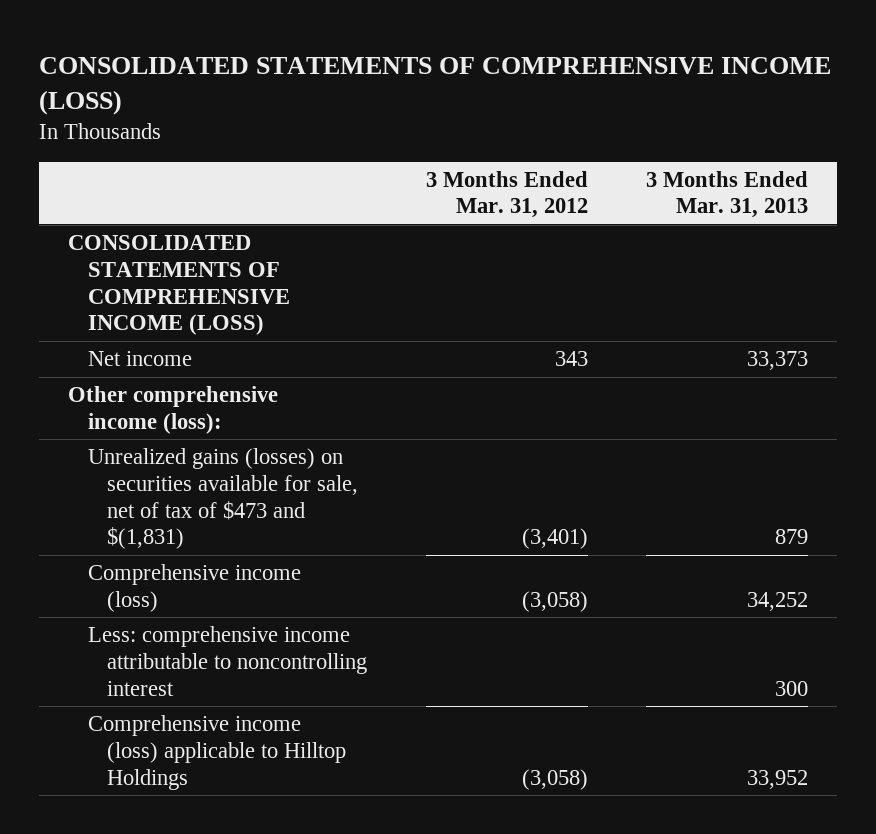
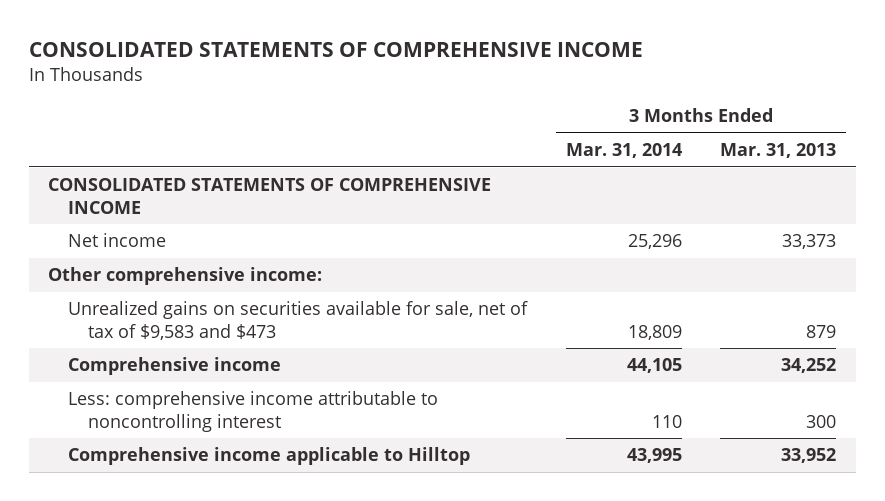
[38,56,831,115] CONSOLIDATED STATEMENTS OF COMPREHENSIVE INCOME (LOSS) -> [28,41,643,57] CONSOLIDATED STATEMENTS OF COMPREHENSIVE INCOME
[425,170,588,219] 3 Months Ended Mar. 31, 2012 -> none
none -> [565,143,682,159] Mar. 31, 2014
[68,235,290,336] CONSOLIDATED STATEMENTS OF COMPREHENSIVE INCOME (LOSS) -> [48,178,492,214] CONSOLIDATED STATEMENTS OF COMPREHENSIVE INCOME
[68,386,279,434] Other comprehensive income (loss): -> [48,267,323,286] Other comprehensive income:
[87,448,359,550] Unrealized gains (losses) on securities available for sale, net of tax of $473 and $(1,831) -> [68,301,529,340] Unrealized gains on securities available for sale, net of tax of $9,583 and $473
[87,564,301,612] Comprehensive income (loss) -> [68,357,282,376] Comprehensive income
[87,715,347,790] Comprehensive income (loss) applicable to Hilltop Holdings -> [68,447,471,466] Comprehensive income applicable to Hilltop

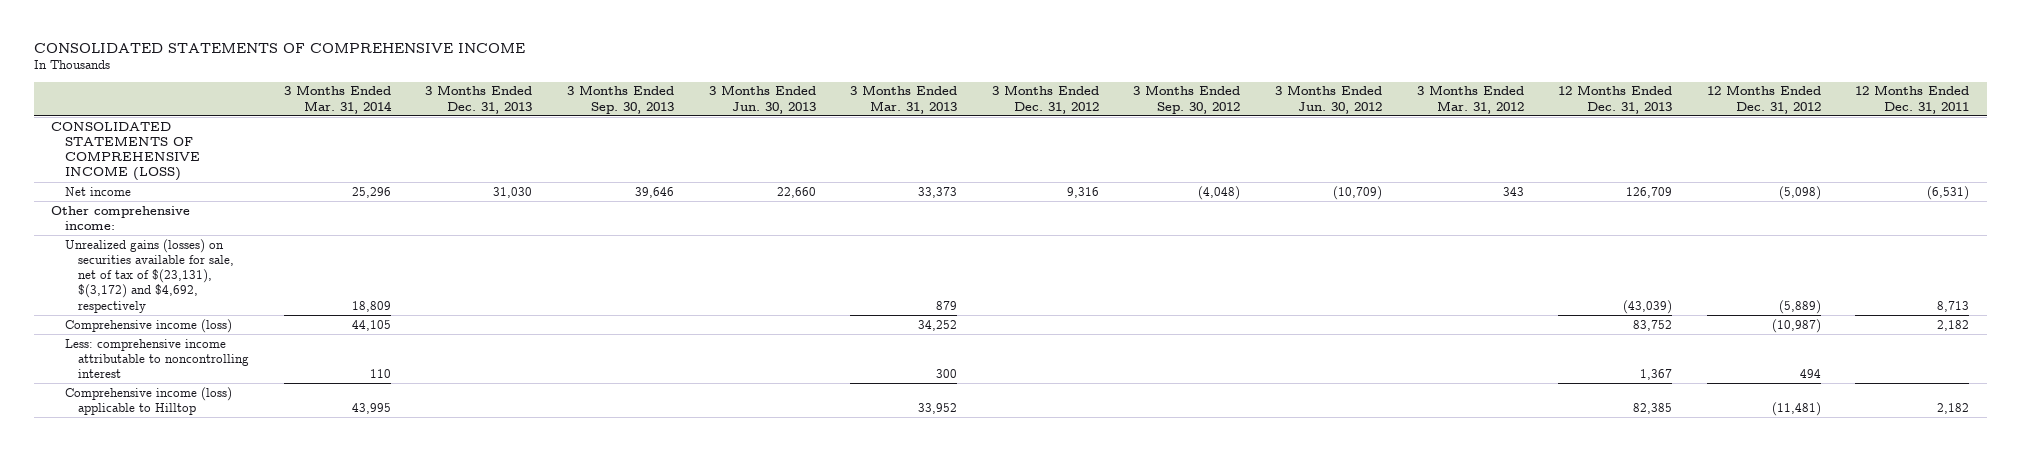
none -> [425,85,533,114] 3 Months Ended Dec. 31, 2013
none -> [567,85,675,114] 3 Months Ended Sep. 30, 2013
none -> [708,85,816,114] 3 Months Ended Jun. 30, 2013
none -> [991,85,1099,114] 3 Months Ended Dec. 31, 2012
none -> [1133,85,1241,114] 3 Months Ended Sep. 30, 2012
none -> [1274,85,1382,114] 3 Months Ended Jun. 30, 2012
none -> [1416,85,1524,114] 3 Months Ended Mar. 31, 2012
none -> [1558,85,1673,114] 12 Months Ended Dec. 31, 2013
none -> [1706,85,1821,114] 12 Months Ended Dec. 31, 2012
none -> [1855,85,1970,114] 12 Months Ended Dec. 31, 2011
[48,178,492,214] CONSOLIDATED STATEMENTS OF COMPREHENSIVE INCOME -> [50,121,200,182] CONSOLIDATED STATEMENTS OF COMPREHENSIVE INCOME (LOSS)
[68,301,529,340] Unrealized gains on securities available for sale, net of tax of $9,583 and $473 -> [64,238,235,313] Unrealized gains (losses) on securities available for sale, net of tax of $(23,131), $(3,172) and $4,692, respectively
[68,357,282,376] Comprehensive income -> [64,318,232,333] Comprehensive income (loss)
[68,447,471,466] Comprehensive income applicable to Hilltop -> [64,386,232,415] Comprehensive income (loss) applicable to Hilltop

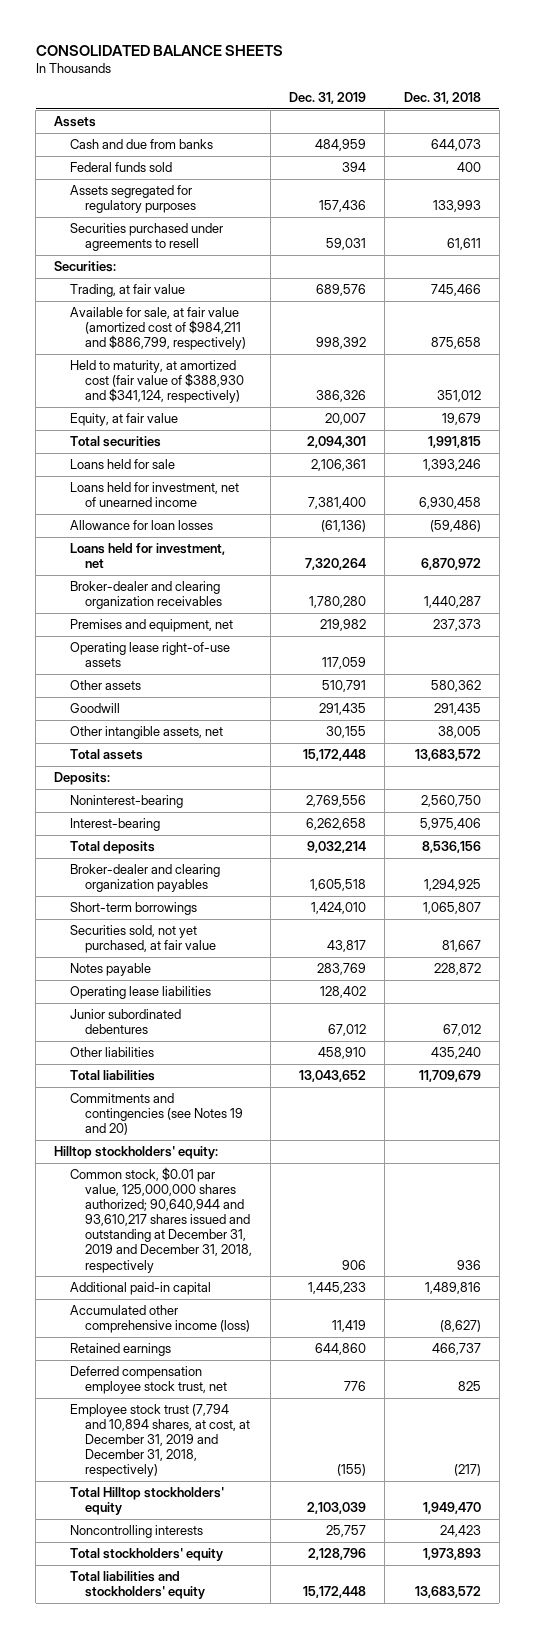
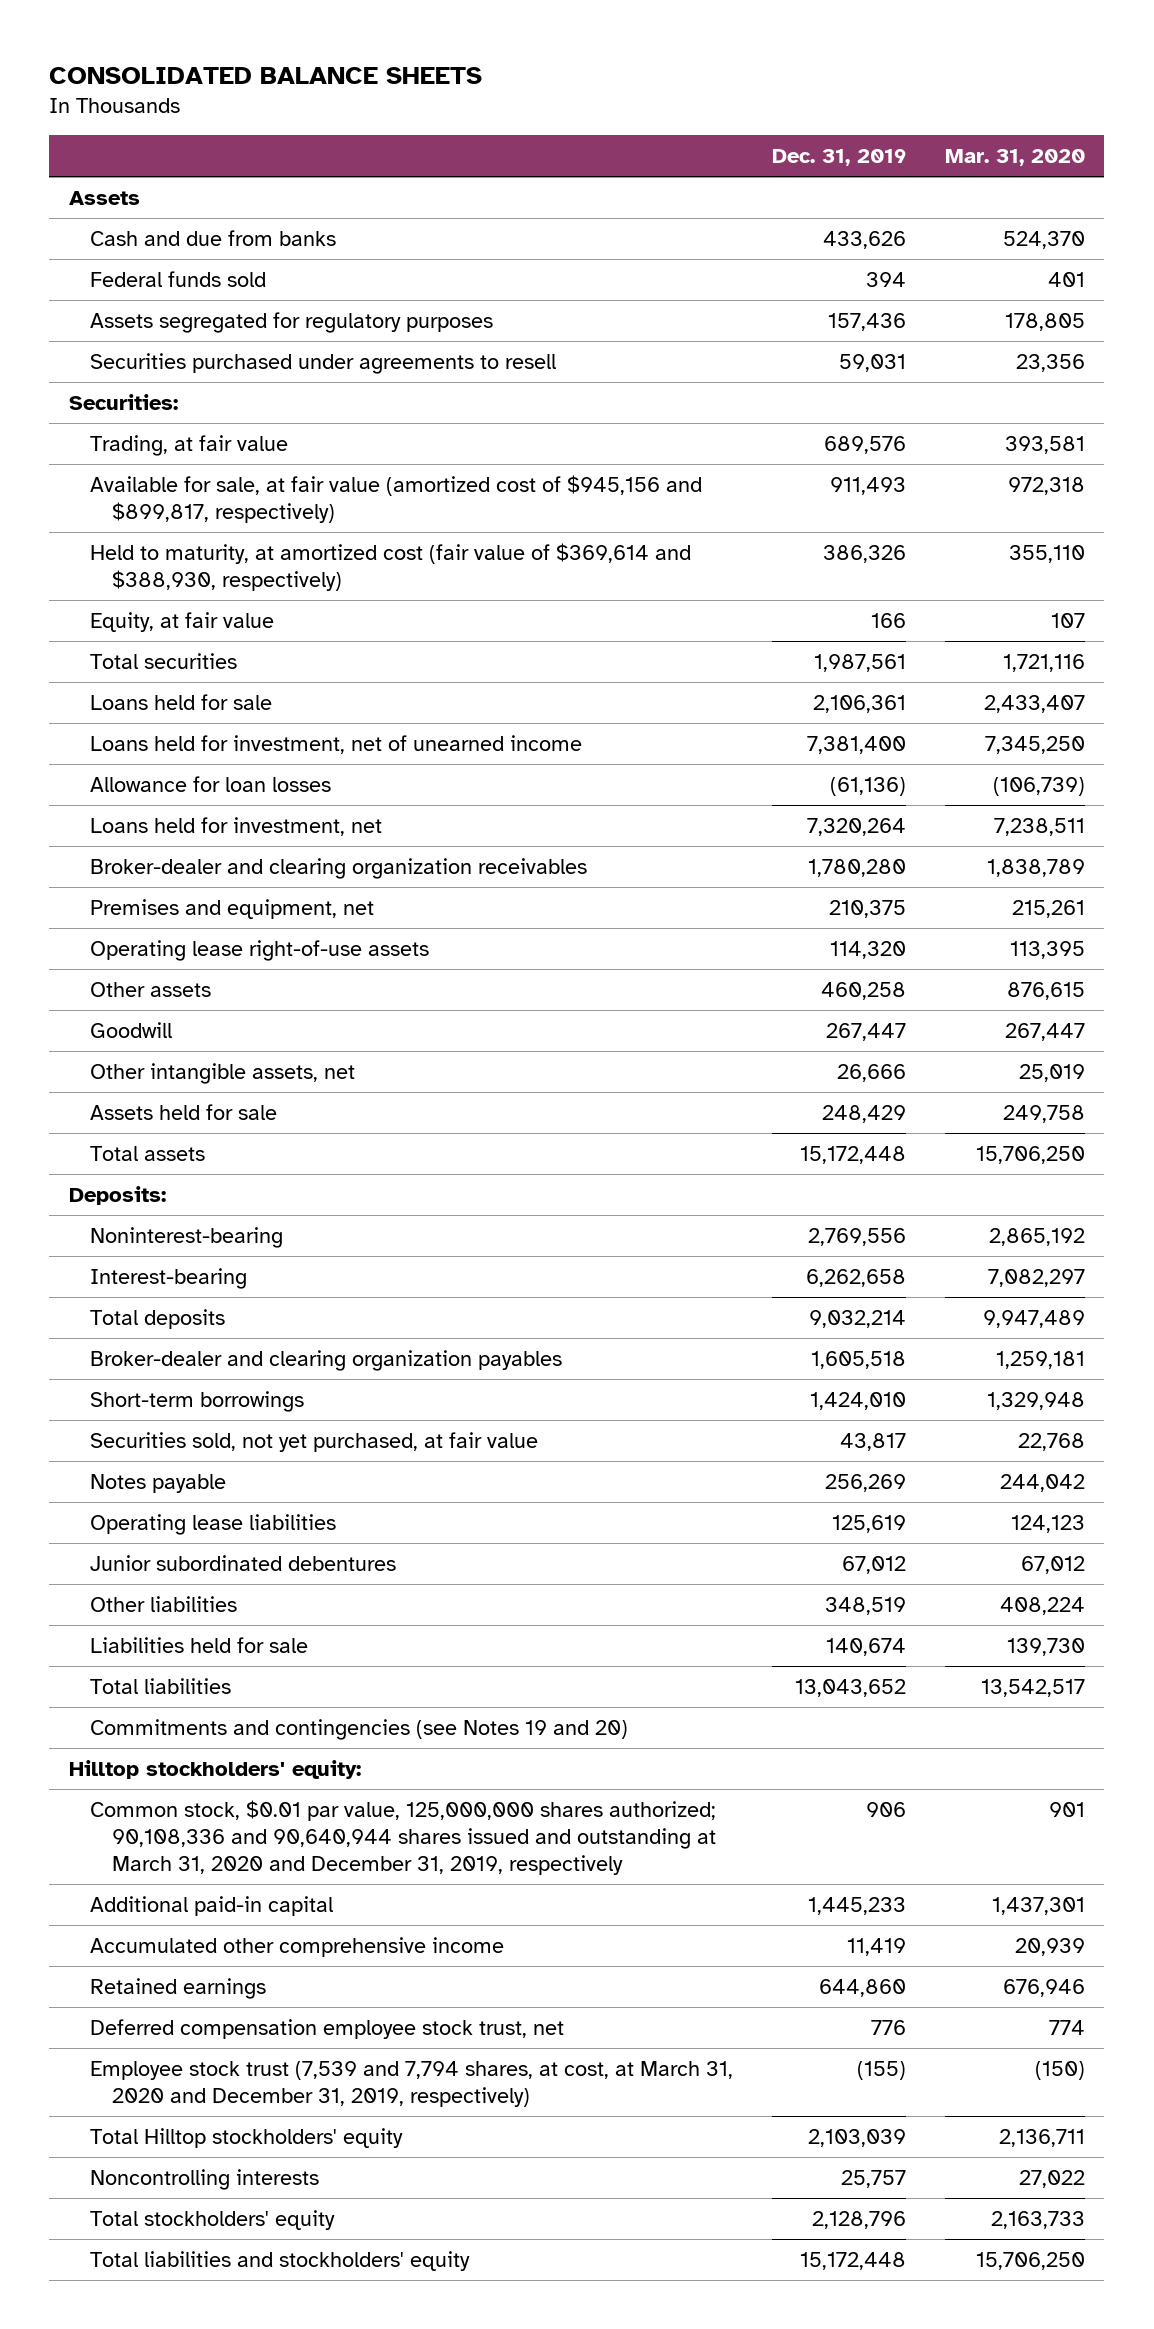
[403,92,481,105] Dec. 31, 2018 -> none
none -> [944,149,1085,167] Mar. 31, 2020
[315,139,367,152] 484,959 -> [823,230,907,249] 433,626
[69,307,247,351] Available for sale, at fair value (amortized cost of $984,211 and $886,799, respectively) -> [90,474,703,524] Available for sale, at fair value (amortized cost of $945,156 and $899,817, respectively)
[316,337,367,350] 998,392 -> [830,476,907,495] 911,493
[69,360,245,404] Held to maturity, at amortized cost (fair value of $388,930 and $341,124, respectively) -> [90,542,692,592] Held to maturity, at amortized cost (fair value of $369,614 and $388,930, respectively)
[325,413,367,426] 20,007 -> [871,612,907,628] 166
[307,436,367,449] 2,094,301 -> [814,653,907,672] 1,987,561
[320,619,367,632] 219,982 -> [829,899,907,918] 210,375
[322,657,367,670] 117,059 -> [830,940,907,959] 114,320
[322,680,367,693] 510,791 -> [821,981,907,1000] 460,258
[319,703,367,716] 291,435 -> [826,1022,907,1041] 267,447
[326,726,367,739] 30,155 -> [837,1063,907,1082] 26,666
none -> [90,1103,278,1120] Assets held for sale
[317,963,367,976] 283,769 -> [825,1473,907,1492] 256,269
[320,986,367,999] 128,402 -> [832,1514,907,1533] 125,619
[318,1047,367,1060] 458,910 -> [825,1596,907,1615] 348,519
none -> [90,1636,309,1653] Liabilities held for sale
[69,1167,253,1273] Common stock, $0.01 par value, 125,000,000 shares authorized; 90,640,944 and 93,610,217 shares issued and outstanding at December 31, 2019 and December 31, 2018, respectively -> [90,1799,717,1876] Common stock, $0.01 par value, 125,000,000 shares authorized; 90,108,336 and 90,640,944 shares issued and outstanding at March 31, 2020 and December 31, 2019, respectively
[69,1305,251,1334] Accumulated other comprehensive income (loss) -> [90,1936,505,1957] Accumulated other comprehensive income
[69,1404,251,1478] Employee stock trust (7,794 and 10,894 shares, at cost, at December 31, 2019 and December 31, 2018, respectively) -> [90,2060,734,2108] Employee stock trust (7,539 and 7,794 shares, at cost, at March 31, 2020 and December 31, 2019, respectively)

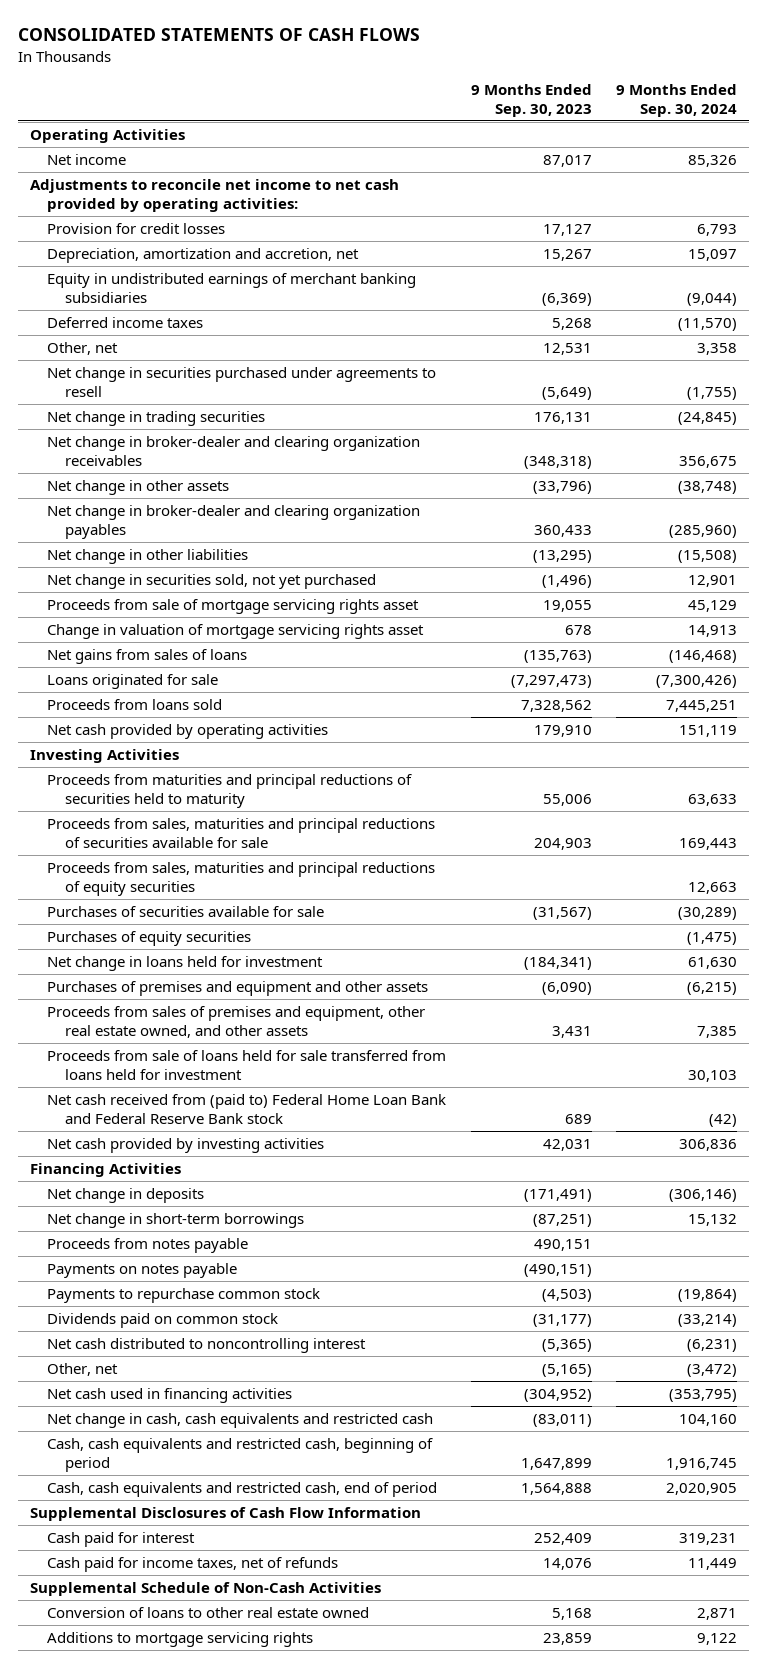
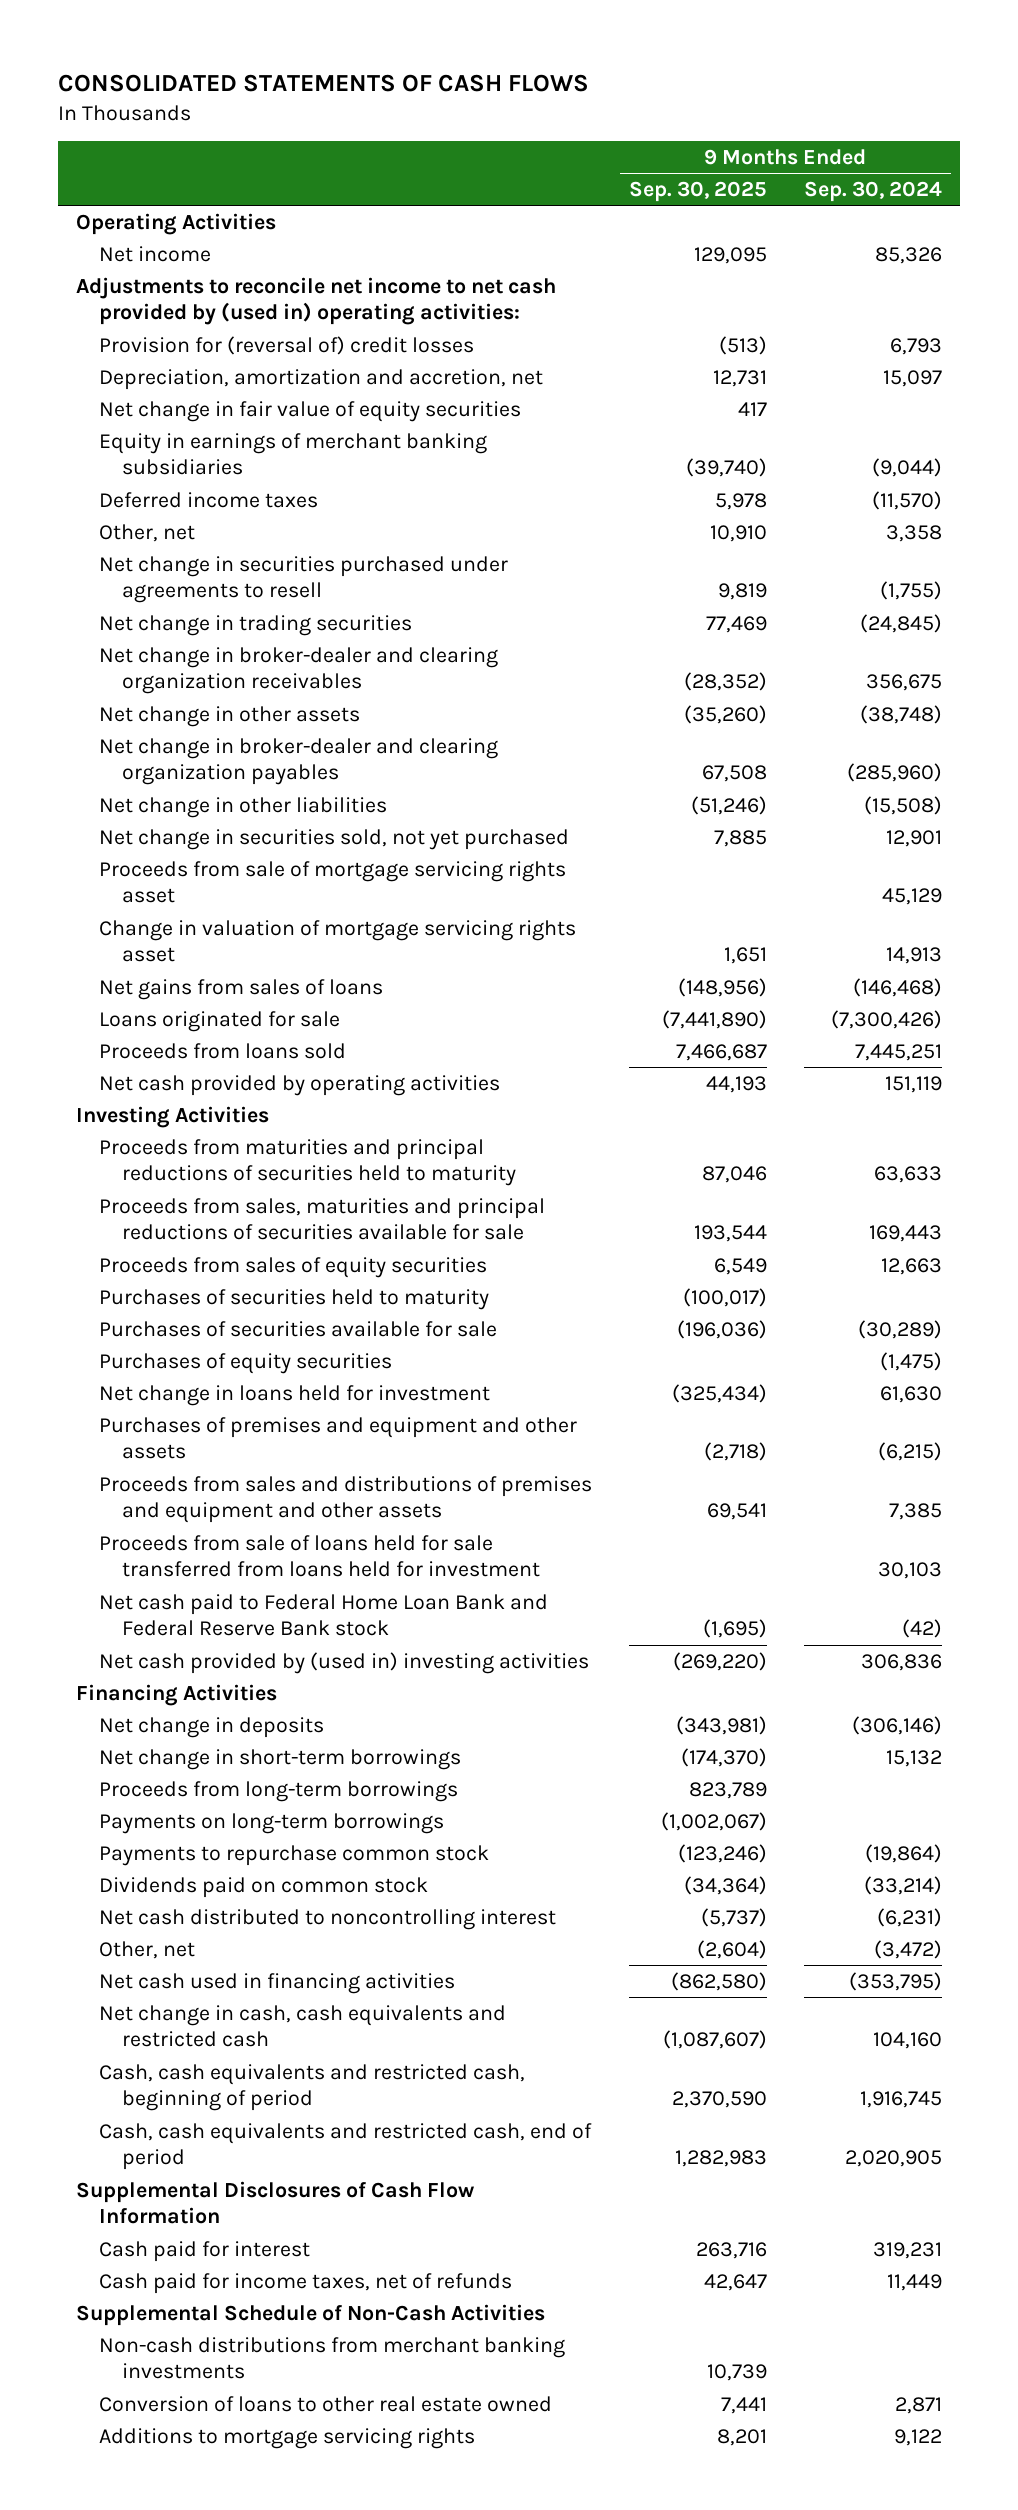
[470,83,592,117] 9 Months Ended Sep. 30, 2023 -> none
none -> [629,180,768,202] Sep. 30, 2025
[29,178,399,212] Adjustments to reconcile net income to net cash provided by operating activities: -> [76,276,557,326] Adjustments to reconcile net income to net cash provided by (used in) operating activities:
[47,222,226,234] Provision for credit losses -> [99,335,475,355] Provision for (reversal of) credit losses
none -> [99,400,522,422] Net change in fair value of equity securities
[47,272,417,303] Equity in undistributed earnings of merchant banking subsidiaries -> [99,432,488,476] Equity in earnings of merchant banking subsidiaries
[47,861,436,896] Proceeds from sales, maturities and principal reductions of equity securities -> [99,1256,488,1278] Proceeds from sales of equity securities
none -> [99,1288,490,1310] Purchases of securities held to maturity
[47,1005,426,1038] Proceeds from sales of premises and equipment, other real estate owned, and other assets -> [99,1475,593,1524] Proceeds from sales and distributions of premises and equipment and other assets
[47,1093,447,1124] Net cash received from (paid to) Federal Home Loan Bank and Federal Reserve Bank stock -> [99,1593,549,1637] Net cash paid to Federal Home Loan Bank and Federal Reserve Bank stock
[47,1137,325,1153] Net cash provided by investing activities -> [99,1651,590,1674] Net cash provided by (used in) investing activities
[47,1237,249,1253] Proceeds from notes payable -> [99,1780,459,1802] Proceeds from long-term borrowings
[47,1262,238,1278] Payments on notes payable -> [99,1812,445,1834] Payments on long-term borrowings
none -> [99,2336,566,2380] Non-cash distributions from merchant banking investments

